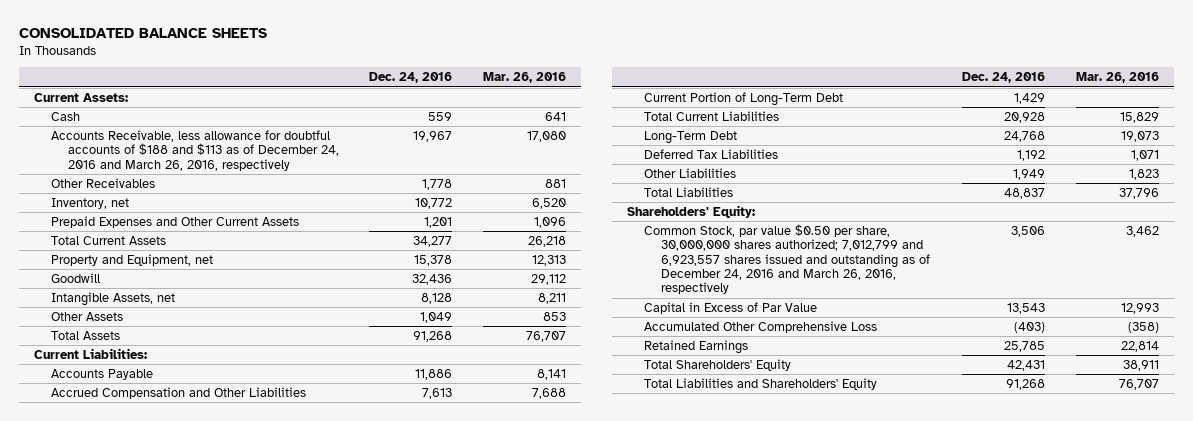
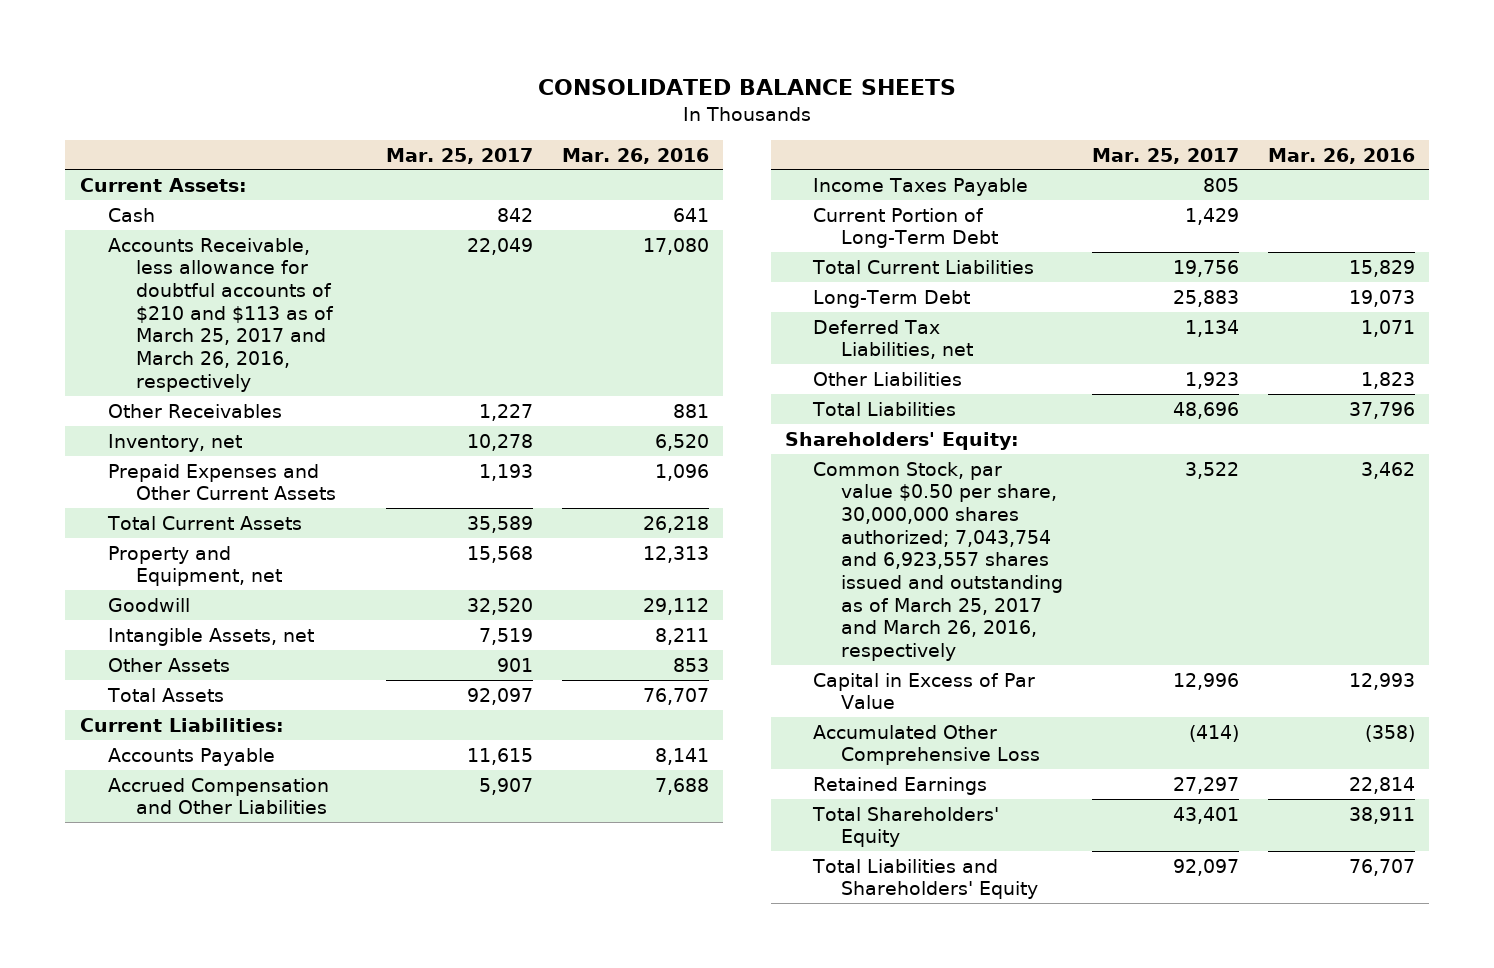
[369,72,453,84] Dec. 24, 2016 -> none
none -> [386,147,534,164] Mar. 25, 2017
[51,129,340,171] Accounts Receivable, less allowance for doubtful accounts of $188 and $113 as of December 24, 2016 and March 26, 2016, respectively -> [107,237,334,392] Accounts Receivable, less allowance for doubtful accounts of $210 and $113 as of March 25, 2017 and March 26, 2016, respectively
none -> [813,177,1029,196] Income Taxes Payable
[644,148,779,159] Deferred Tax Liabilities -> [813,319,974,360] Deferred Tax Liabilities, net
[644,223,931,295] Common Stock, par value $0.50 per share, 30,000,000 shares authorized; 7,012,799 and 6,923,557 shares issued and outstanding as of December 24, 2016 and March 26, 2016, respectively -> [813,461,1064,662] Common Stock, par value $0.50 per share, 30,000,000 shares authorized; 7,043,754 and 6,923,557 shares issued and outstanding as of March 25, 2017 and March 26, 2016, respectively

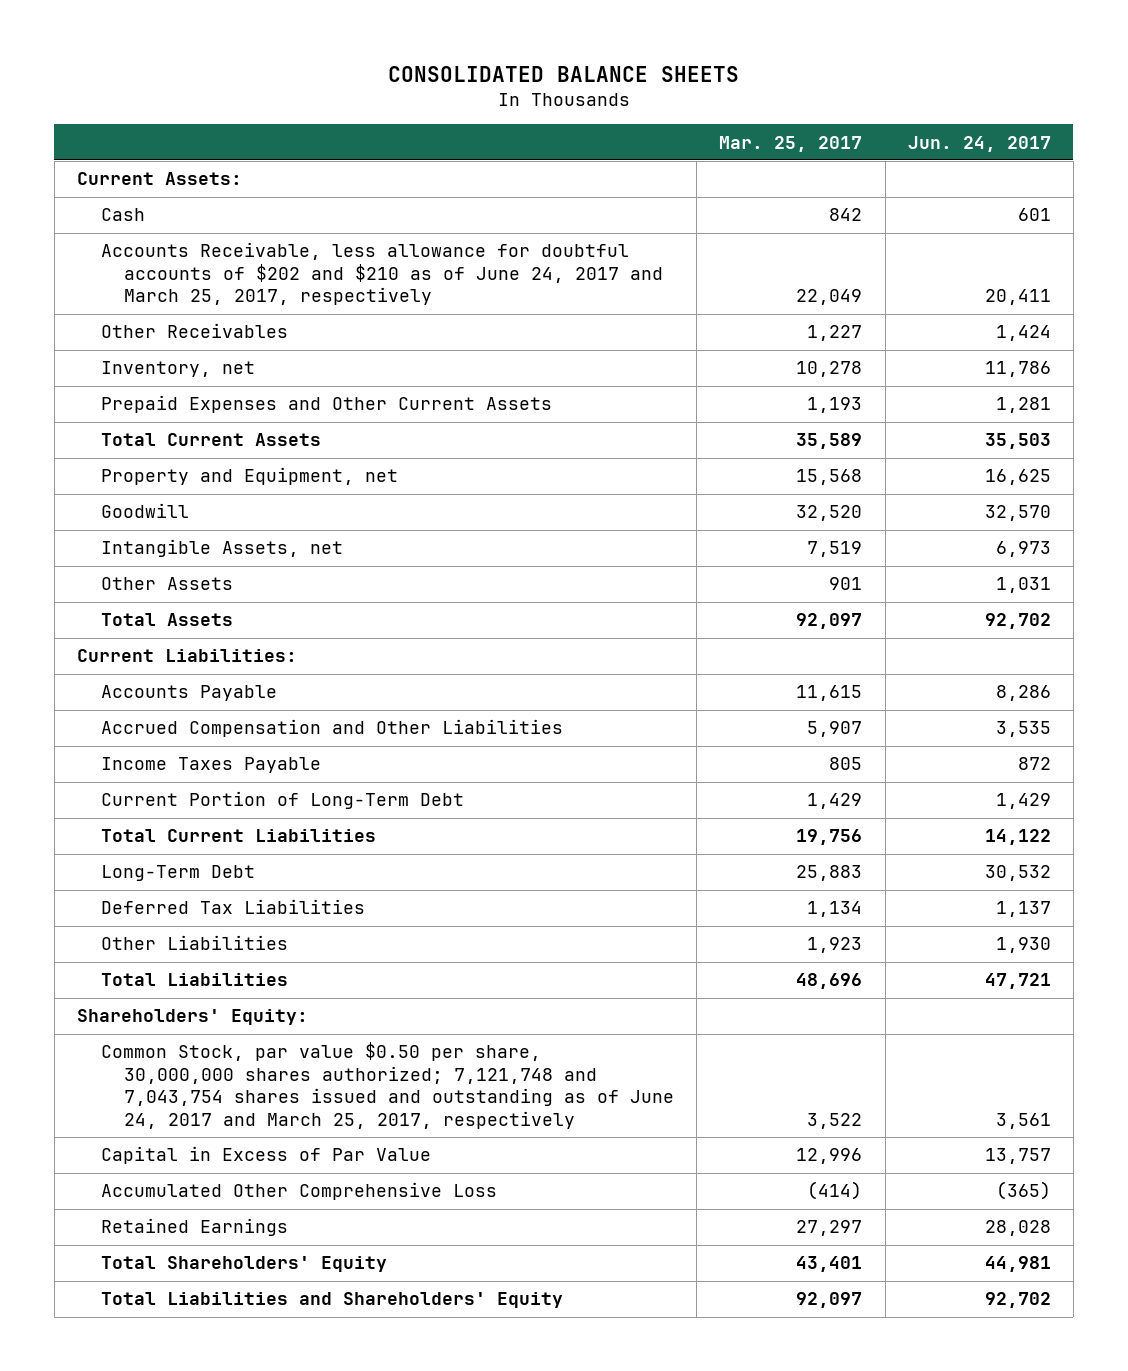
[561,147,709,164] Mar. 26, 2016 -> none
none -> [907,135,1051,152] Jun. 24, 2017
[107,237,334,392] Accounts Receivable, less allowance for doubtful accounts of $210 and $113 as of March 25, 2017 and March 26, 2016, respectively -> [100,242,664,306] Accounts Receivable, less allowance for doubtful accounts of $202 and $210 as of June 24, 2017 and March 25, 2017, respectively
[813,319,974,360] Deferred Tax Liabilities, net -> [100,899,365,915] Deferred Tax Liabilities
[813,461,1064,662] Common Stock, par value $0.50 per share, 30,000,000 shares authorized; 7,043,754 and 6,923,557 shares issued and outstanding as of March 25, 2017 and March 26, 2016, respectively -> [100,1042,675,1129] Common Stock, par value $0.50 per share, 30,000,000 shares authorized; 7,121,748 and 7,043,754 shares issued and outstanding as of June 24, 2017 and March 25, 2017, respectively

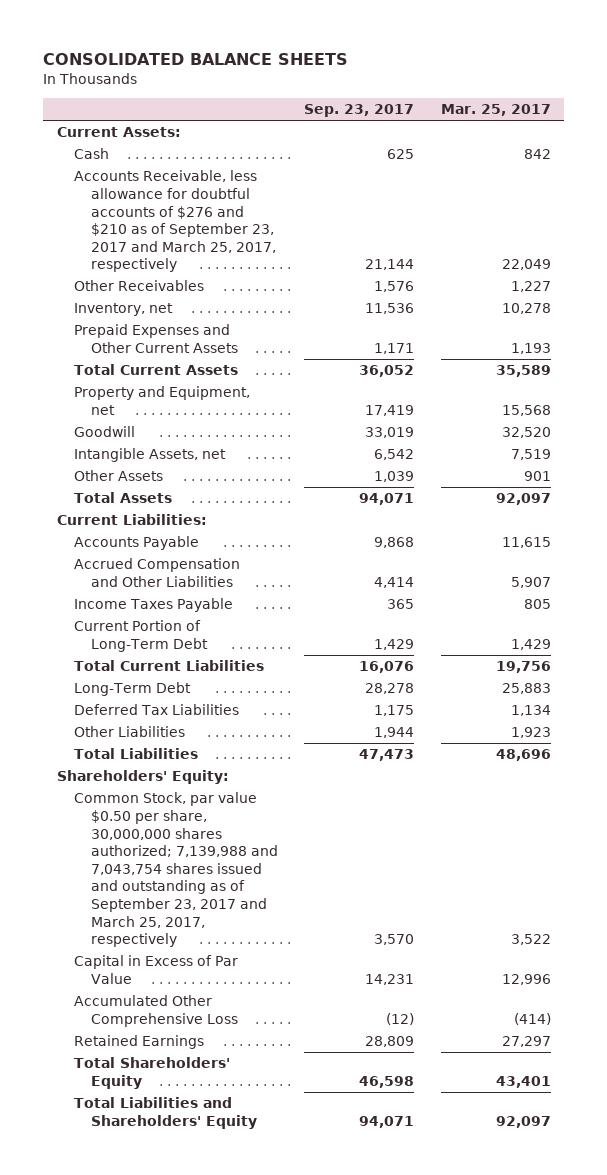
[907,135,1051,152] Jun. 24, 2017 -> none
none -> [304,104,415,118] Sep. 23, 2017
[100,242,664,306] Accounts Receivable, less allowance for doubtful accounts of $202 and $210 as of June 24, 2017 and March 25, 2017, respectively -> [73,170,276,273] Accounts Receivable, less allowance for doubtful accounts of $276 and $210 as of September 23, 2017 and March 25, 2017, respectively
[100,1042,675,1129] Common Stock, par value $0.50 per share, 30,000,000 shares authorized; 7,121,748 and 7,043,754 shares issued and outstanding as of June 24, 2017 and March 25, 2017, respectively -> [73,792,278,948] Common Stock, par value $0.50 per share, 30,000,000 shares authorized; 7,139,988 and 7,043,754 shares issued and outstanding as of September 23, 2017 and March 25, 2017, respectively

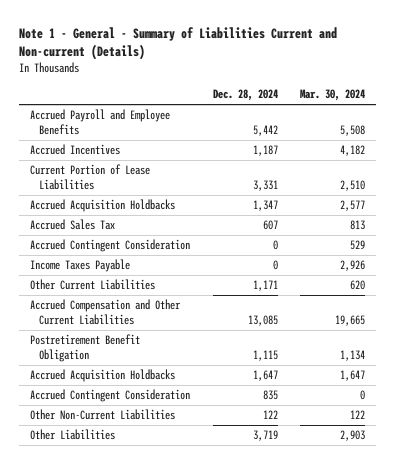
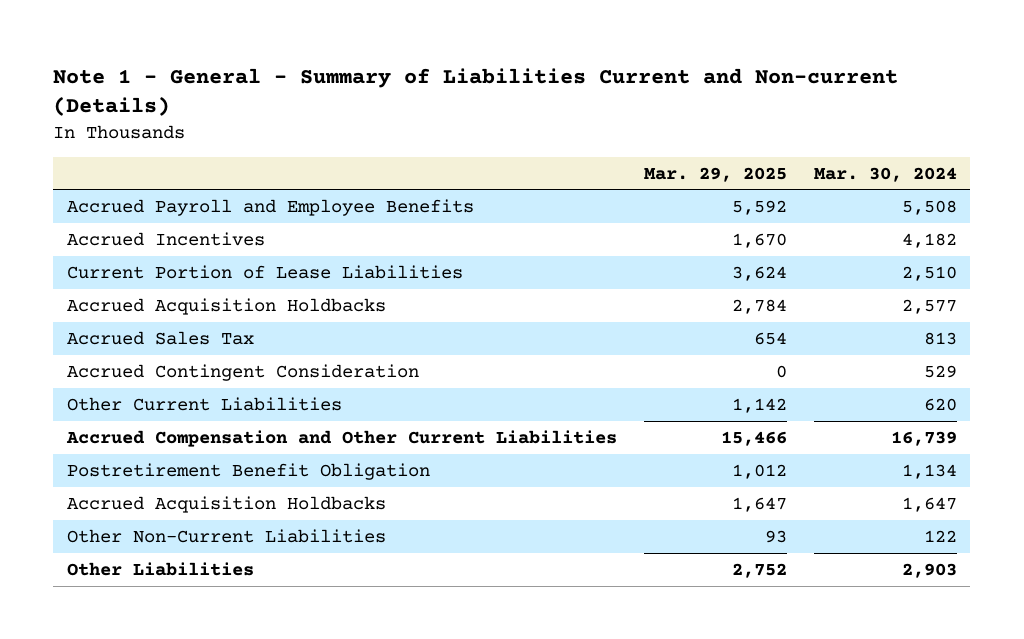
[212,89,278,102] Dec. 28, 2024 -> none
none -> [643,166,787,182] Mar. 29, 2025
[30,259,131,273] Income Taxes Payable -> none
[335,315,366,327] 19,665 -> [890,430,957,446] 16,739
[30,389,191,403] Accrued Contingent Consideration -> none

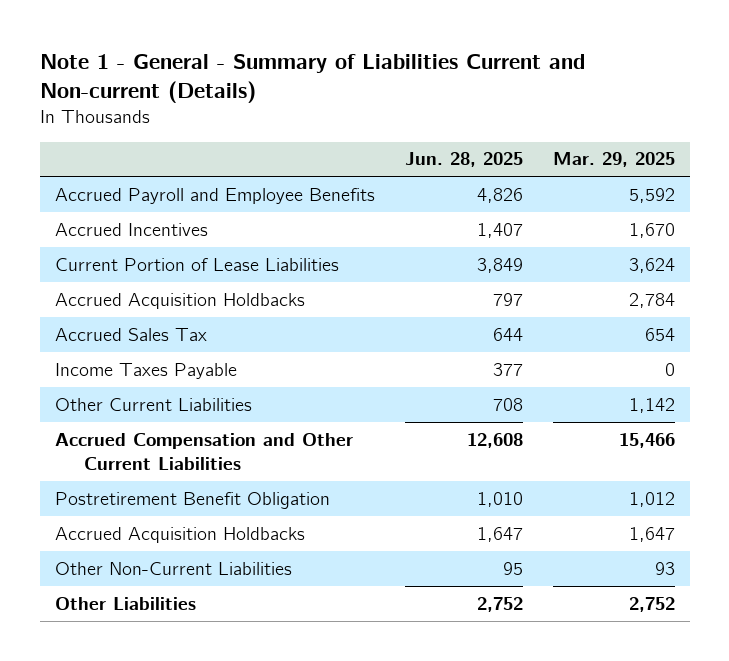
[813,166,957,182] Mar. 30, 2024 -> none
none -> [404,152,523,168] Jun. 28, 2025
[66,363,419,381] Accrued Contingent Consideration -> none
none -> [54,362,237,379] Income Taxes Payable

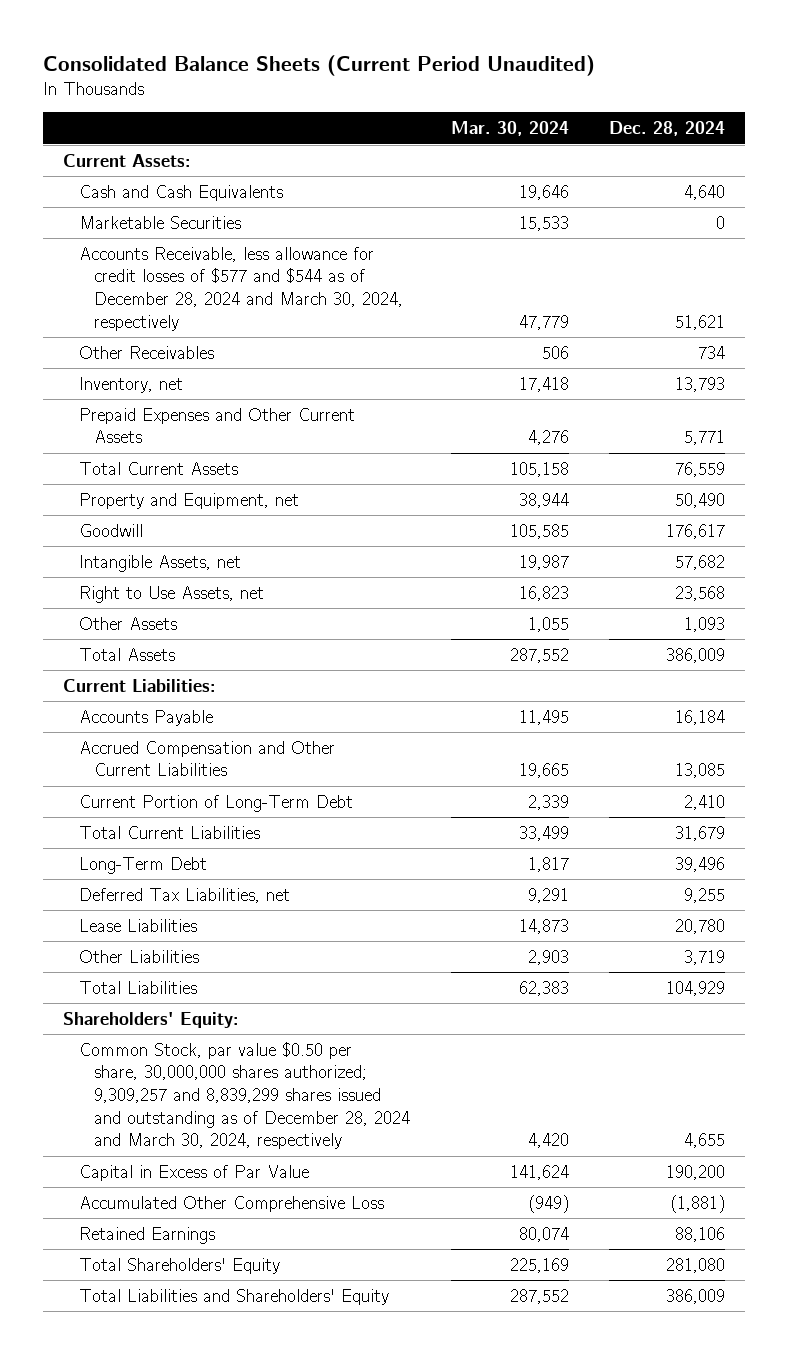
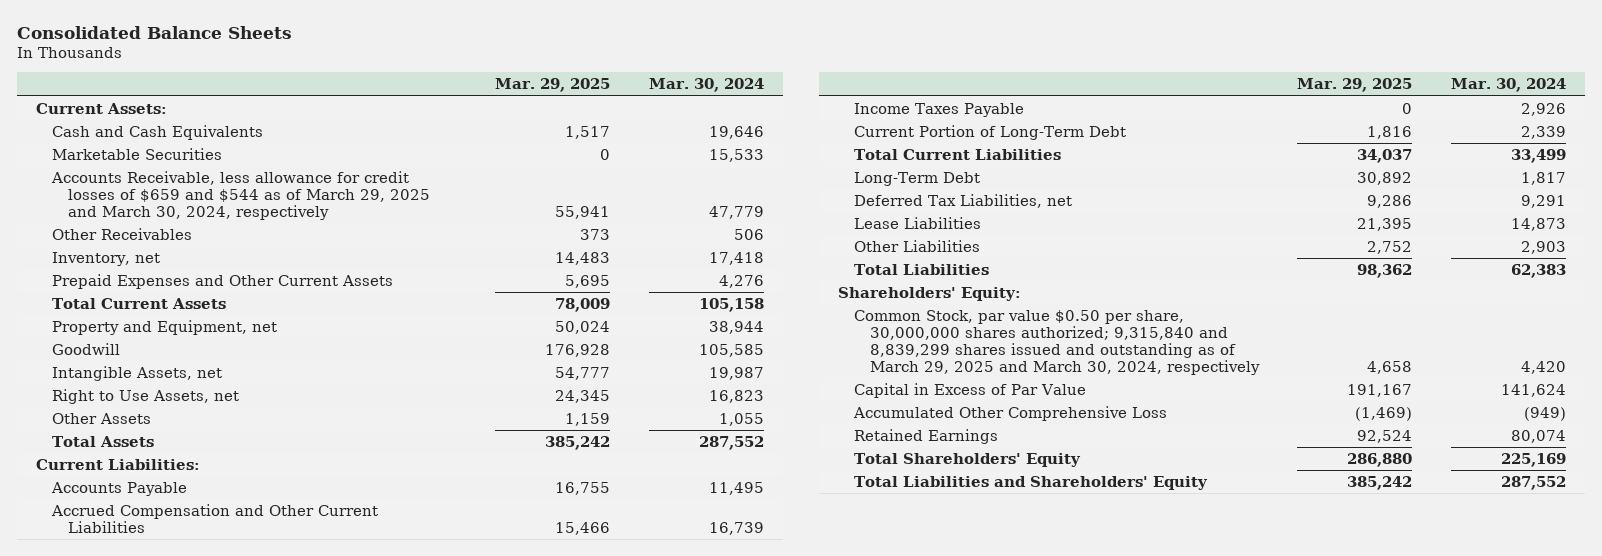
[42,54,595,76] Consolidated Balance Sheets (Current Period Unaudited) -> [16,25,292,39] Consolidated Balance Sheets
[609,121,726,137] Dec. 28, 2024 -> none
none -> [495,78,611,93] Mar. 29, 2025
[78,246,404,331] Accounts Receivable, less allowance for credit losses of $577 and $544 as of December 28, 2024 and March 30, 2024, respectively -> [50,170,430,220] Accounts Receivable, less allowance for credit losses of $659 and $544 as of March 29, 2025 and March 30, 2024, respectively
[518,763,569,779] 19,665 -> [708,521,764,535] 16,739
none -> [853,102,1024,117] Income Taxes Payable
[78,1041,411,1150] Common Stock, par value $0.50 per share, 30,000,000 shares authorized; 9,309,257 and 8,839,299 shares issued and outstanding as of December 28, 2024 and March 30, 2024, respectively -> [853,309,1260,375] Common Stock, par value $0.50 per share, 30,000,000 shares authorized; 9,315,840 and 8,839,299 shares issued and outstanding as of March 29, 2025 and March 30, 2024, respectively

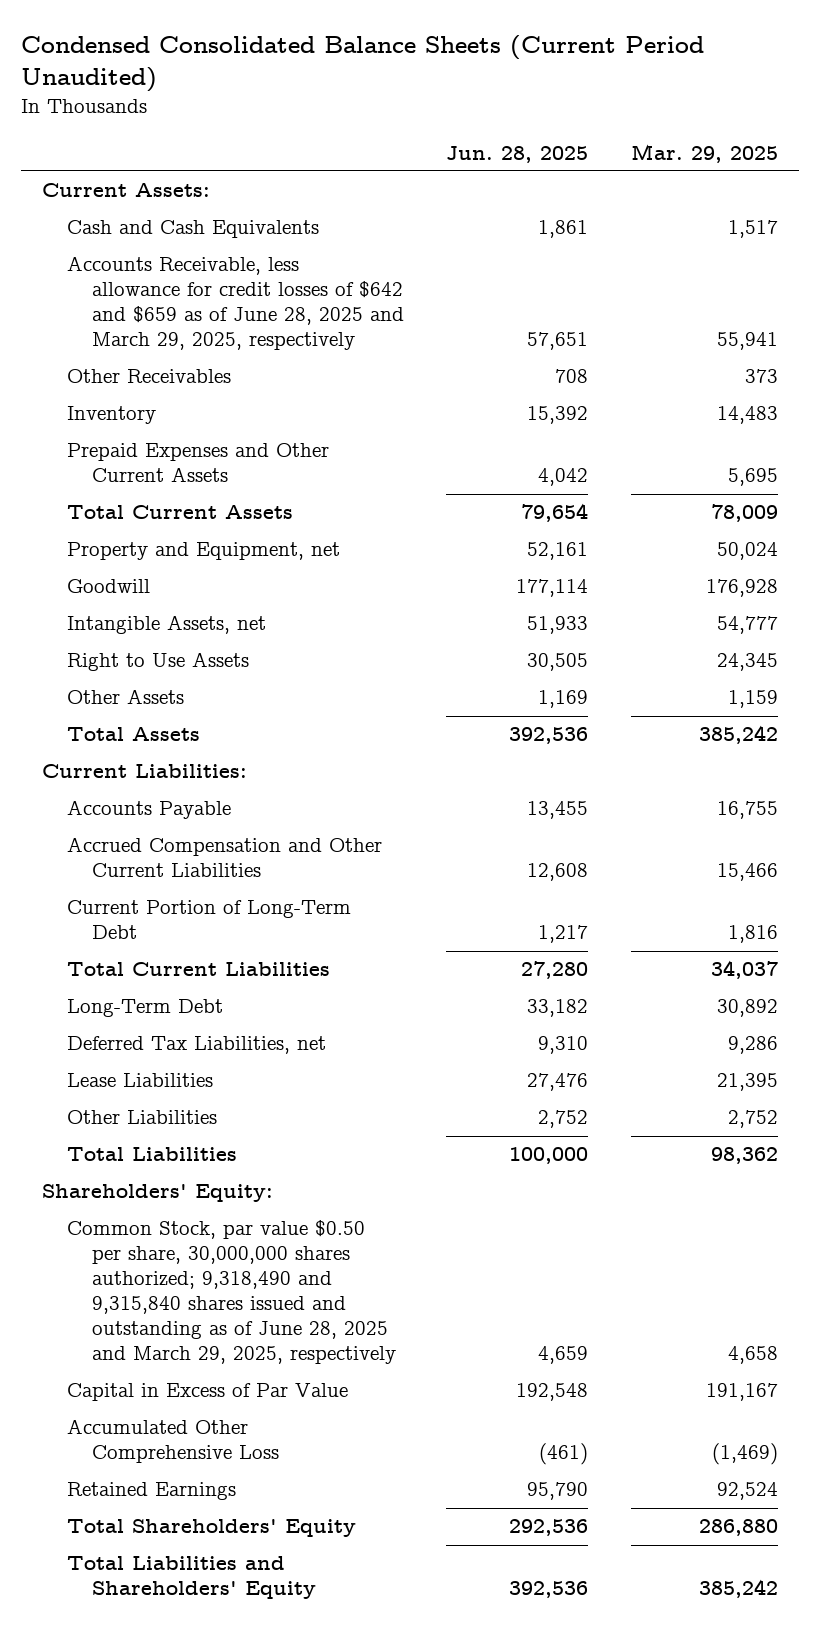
[16,25,292,39] Consolidated Balance Sheets -> [20,34,704,93] Condensed Consolidated Balance Sheets (Current Period Unaudited)
[648,78,764,93] Mar. 30, 2024 -> none
none -> [446,145,589,163] Jun. 28, 2025
[51,147,222,160] Marketable Securities -> none
[50,170,430,220] Accounts Receivable, less allowance for credit losses of $659 and $544 as of March 29, 2025 and March 30, 2024, respectively -> [66,256,404,351] Accounts Receivable, less allowance for credit losses of $642 and $659 as of June 28, 2025 and March 29, 2025, respectively
[51,251,160,266] Inventory, net -> [66,406,156,425] Inventory
[51,388,239,404] Right to Use Assets, net -> [66,652,249,672] Right to Use Assets
[853,102,1024,117] Income Taxes Payable -> none
[853,309,1260,375] Common Stock, par value $0.50 per share, 30,000,000 shares authorized; 9,315,840 and 8,839,299 shares issued and outstanding as of March 29, 2025 and March 30, 2024, respectively -> [66,1220,396,1365] Common Stock, par value $0.50 per share, 30,000,000 shares authorized; 9,318,490 and 9,315,840 shares issued and outstanding as of June 28, 2025 and March 29, 2025, respectively

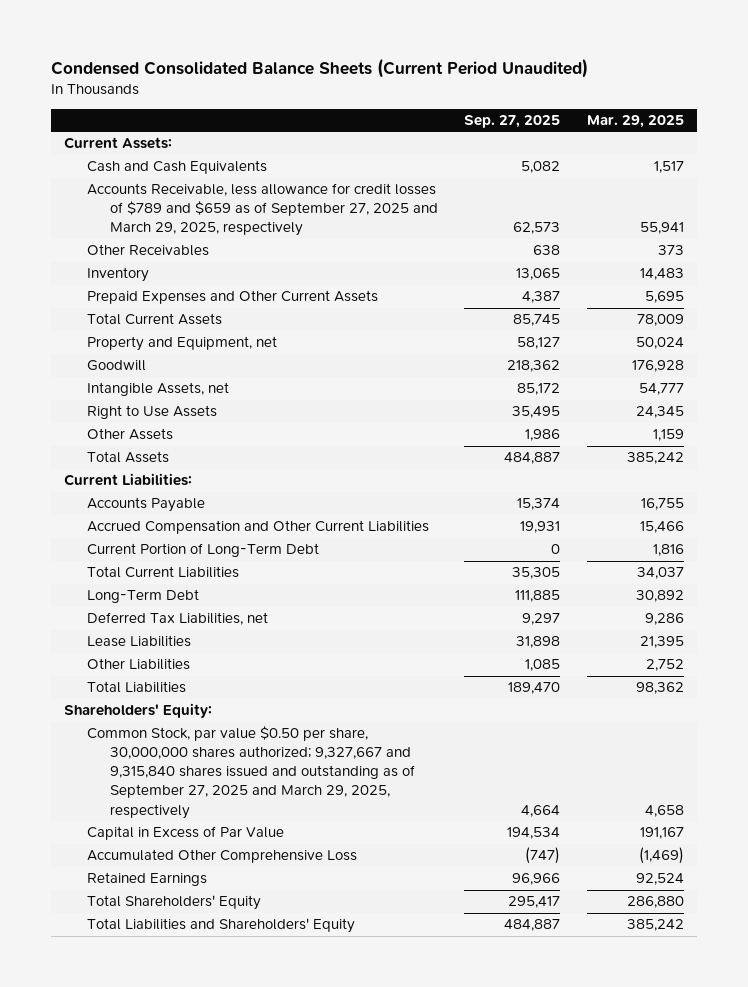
[446,145,589,163] Jun. 28, 2025 -> none
none -> [464,114,561,128] Sep. 27, 2025
[66,256,404,351] Accounts Receivable, less allowance for credit losses of $642 and $659 as of June 28, 2025 and March 29, 2025, respectively -> [86,183,438,237] Accounts Receivable, less allowance for credit losses of $789 and $659 as of September 27, 2025 and March 29, 2025, respectively
[66,1220,396,1365] Common Stock, par value $0.50 per share, 30,000,000 shares authorized; 9,318,490 and 9,315,840 shares issued and outstanding as of June 28, 2025 and March 29, 2025, respectively -> [86,726,415,819] Common Stock, par value $0.50 per share, 30,000,000 shares authorized; 9,327,667 and 9,315,840 shares issued and outstanding as of September 27, 2025 and March 29, 2025, respectively

